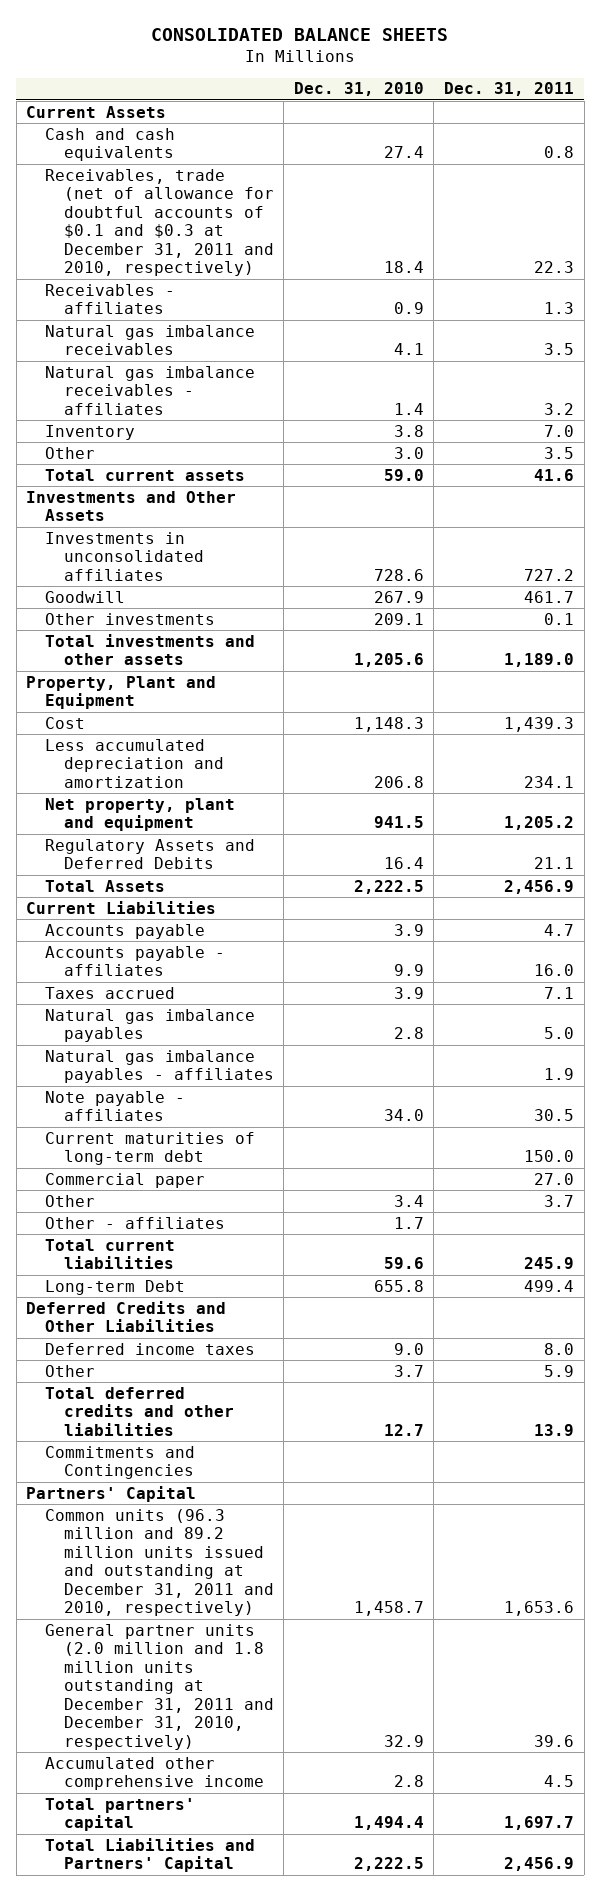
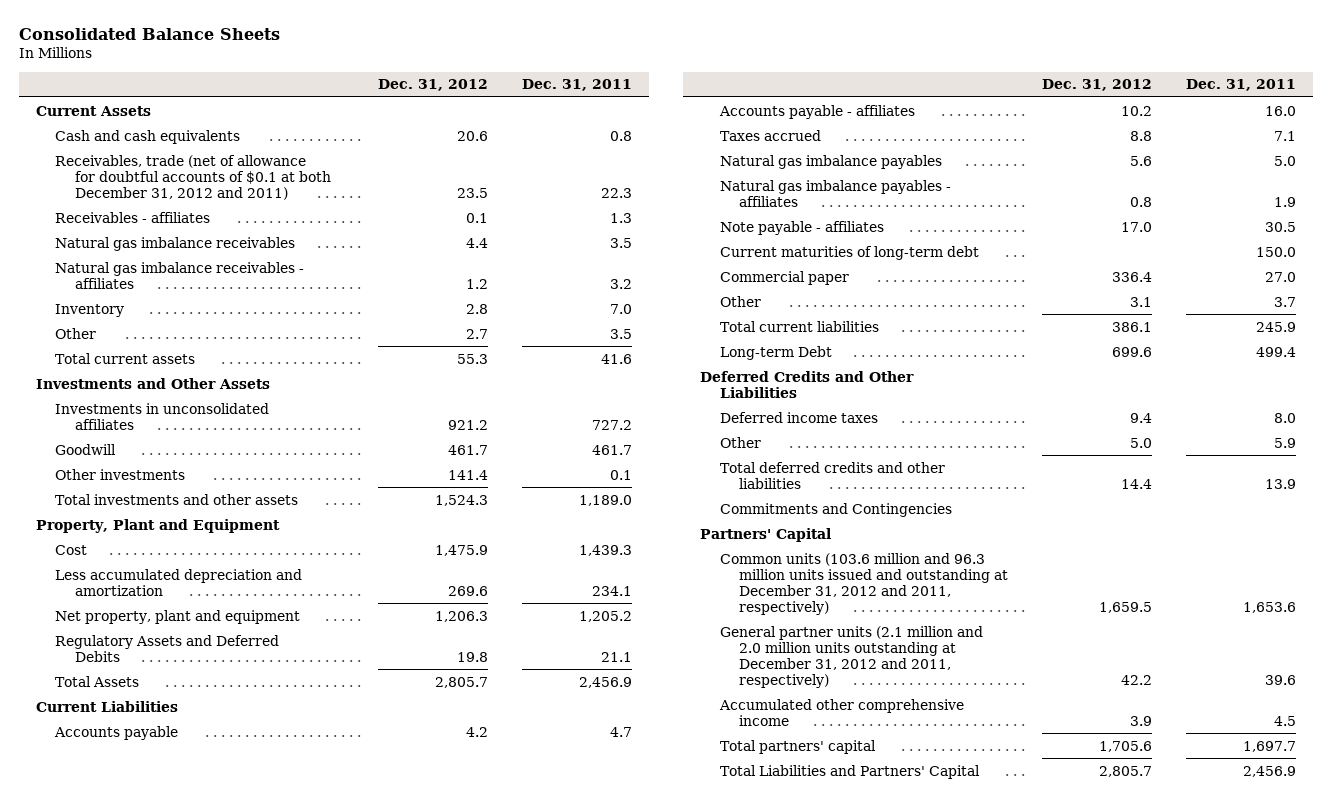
[151,27,449,41] CONSOLIDATED BALANCE SHEETS -> [18,27,280,40] Consolidated Balance Sheets
[293,82,424,97] Dec. 31, 2010 -> none
none -> [377,79,488,92] Dec. 31, 2012
[44,168,274,277] Receivables, trade (net of allowance for doubtful accounts of $0.1 and $0.3 at December 31, 2011 and 2010, respectively) -> [55,154,331,200] Receivables, trade (net of allowance for doubtful accounts of $0.1 at both December 31, 2012 and 2011)
[44,1216,225,1229] Other - affiliates -> none
[44,1508,274,1617] Common units (96.3 million and 89.2 million units issued and outstanding at December 31, 2011 and 2010, respectively) -> [719,552,1009,615] Common units (103.6 million and 96.3 million units issued and outstanding at December 31, 2012 and 2011, respectively)
[44,1623,274,1750] General partner units (2.0 million and 1.8 million units outstanding at December 31, 2011 and December 31, 2010, respectively) -> [719,625,983,688] General partner units (2.1 million and 2.0 million units outstanding at December 31, 2012 and 2011, respectively)

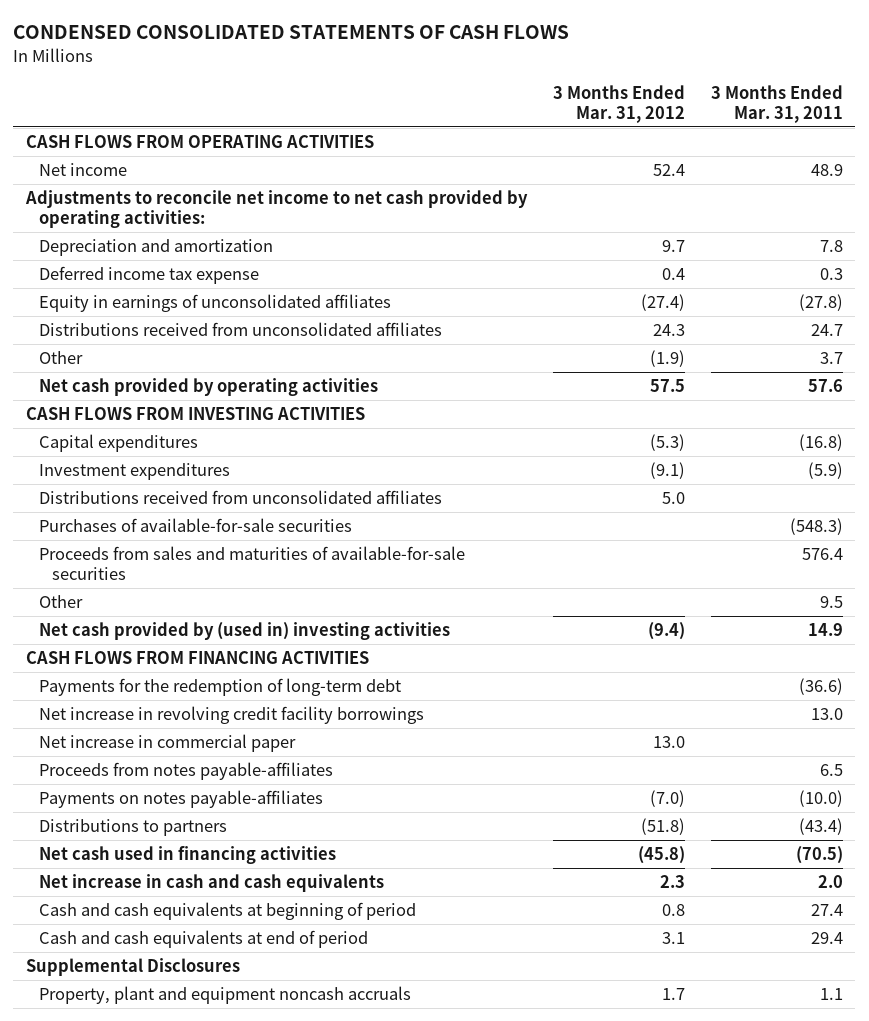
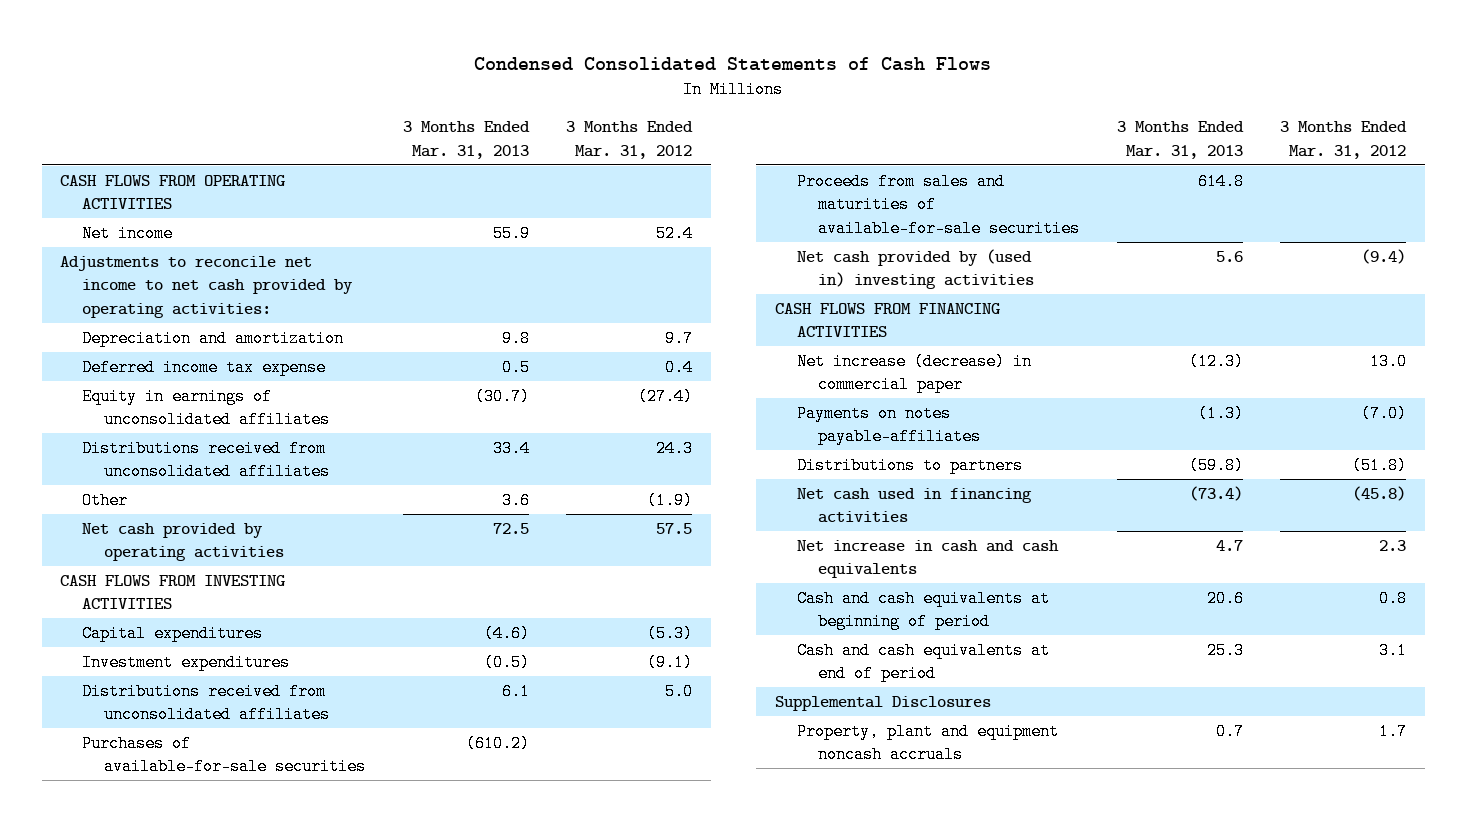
[13,25,570,40] CONDENSED CONSOLIDATED STATEMENTS OF CASH FLOWS -> [474,56,992,71] Condensed Consolidated Statements of Cash Flows
[710,84,843,123] 3 Months Ended Mar. 31, 2011 -> none
none -> [402,121,530,159] 3 Months Ended Mar. 31, 2013
[39,595,84,609] Other -> none
[39,678,402,697] Payments for the redemption of long-term debt -> none
[39,706,425,725] Net increase in revolving credit facility borrowings -> none
[39,762,334,781] Proceeds from notes payable-affiliates -> none
[39,734,297,753] Net increase in commercial paper -> [796,352,1032,394] Net increase (decrease) in commercial paper

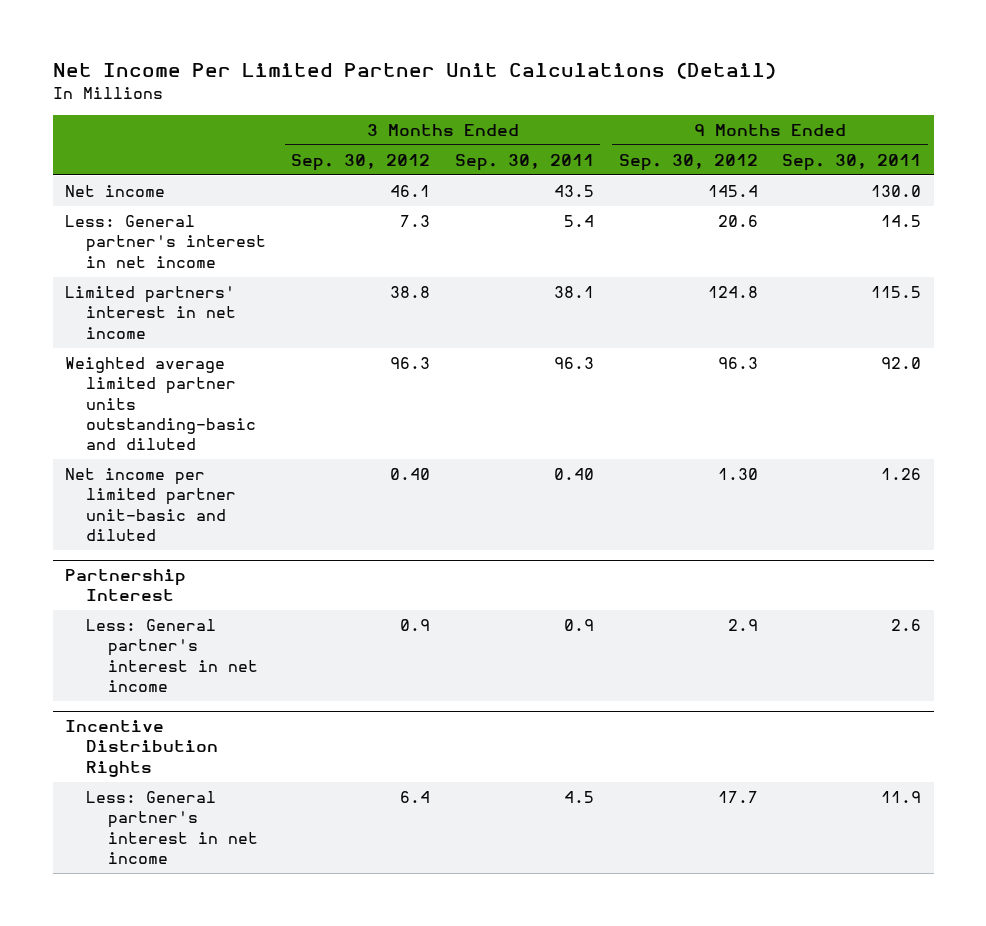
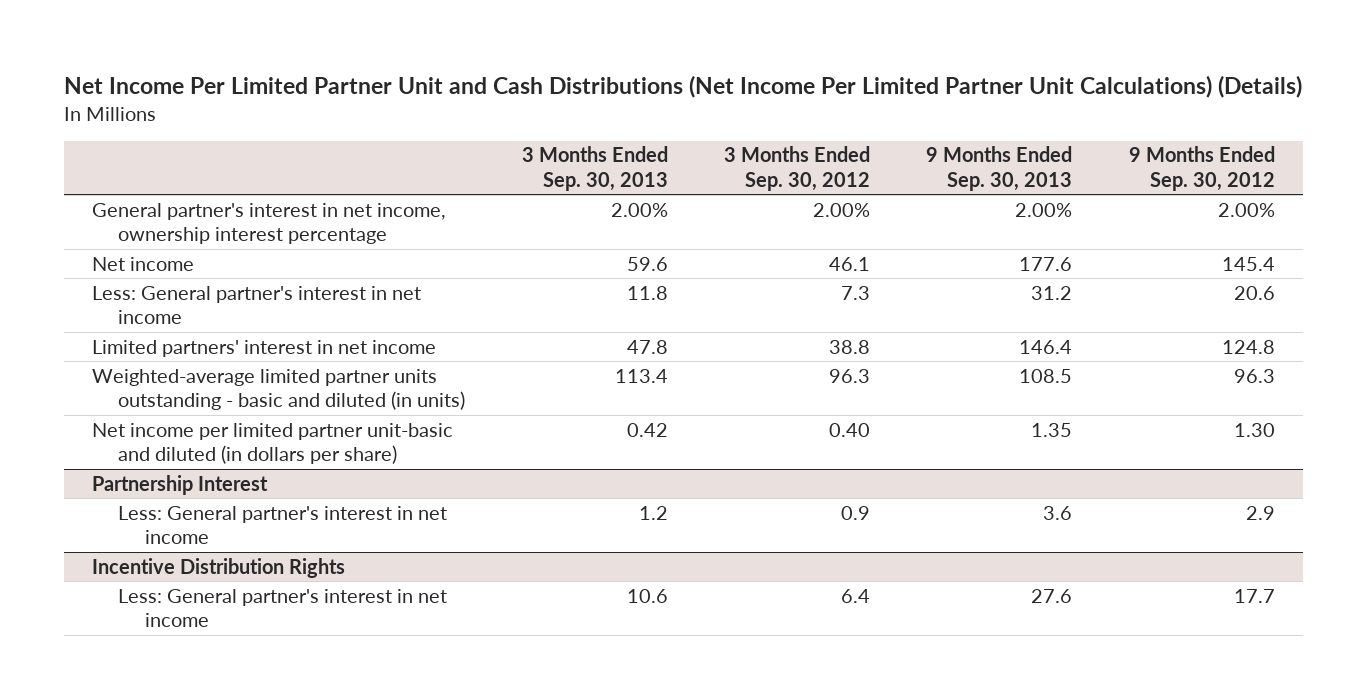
[52,62,776,80] Net Income Per Limited Partner Unit Calculations (Detail) -> [63,75,1302,99] Net Income Per Limited Partner Unit and Cash Distributions (Net Income Per Limited Partner Unit Calculations) (Details)
[454,153,594,171] Sep. 30, 2011 -> none
[782,153,922,171] Sep. 30, 2011 -> none
none -> [521,146,668,191] 3 Months Ended Sep. 30, 2013
none -> [926,146,1073,191] 9 Months Ended Sep. 30, 2013
none -> [91,202,446,245] General partner's interest in net income, ownership interest percentage
[64,357,257,451] Weighted average limited partner units outstanding-basic and diluted -> [91,368,466,411] Weighted-average limited partner units outstanding - basic and diluted (in units)
[64,468,237,541] Net income per limited partner unit-basic and diluted -> [91,422,453,465] Net income per limited partner unit-basic and diluted (in dollars per share)

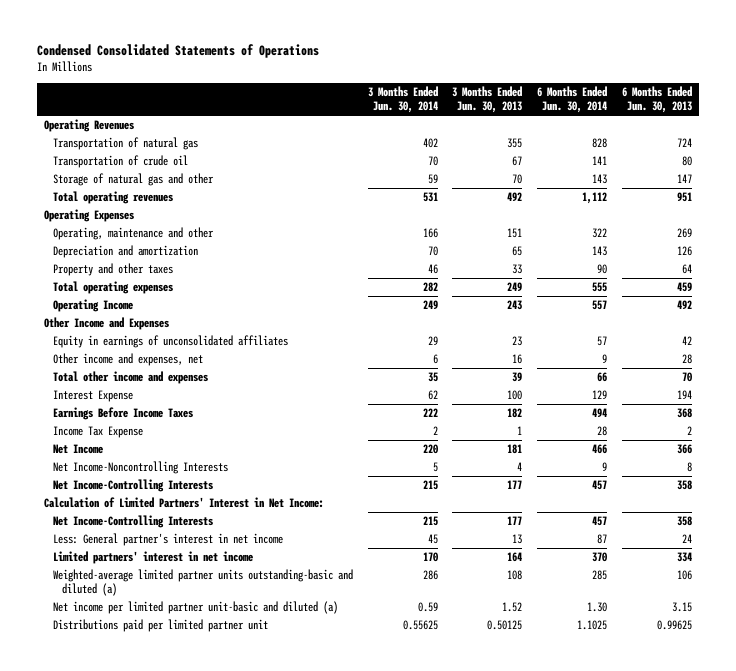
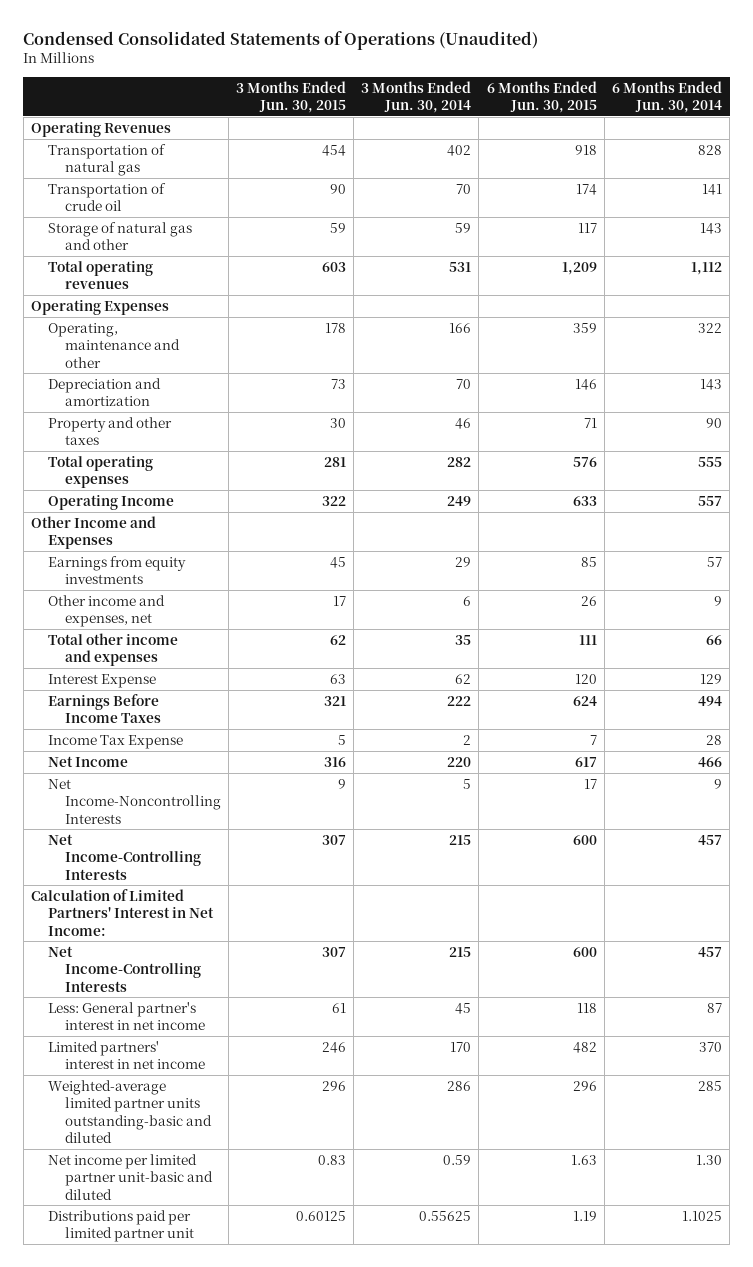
[36,44,319,59] Condensed Consolidated Statements of Operations -> [23,30,539,50] Condensed Consolidated Statements of Operations (Unaudited)
[452,86,523,114] 3 Months Ended Jun. 30, 2013 -> none
[622,86,693,114] 6 Months Ended Jun. 30, 2013 -> none
none -> [236,80,347,114] 3 Months Ended Jun. 30, 2015
none -> [486,80,597,114] 6 Months Ended Jun. 30, 2015
[52,335,288,349] Equity in earnings of unconsolidated affiliates -> [47,555,186,585] Earnings from equity investments
[52,569,353,597] Weighted-average limited partner units outstanding-basic and diluted (a) -> [47,1079,212,1143] Weighted-average limited partner units outstanding-basic and diluted
[52,601,338,615] Net income per limited partner unit-basic and diluted (a) -> [47,1153,213,1200] Net income per limited partner unit-basic and diluted

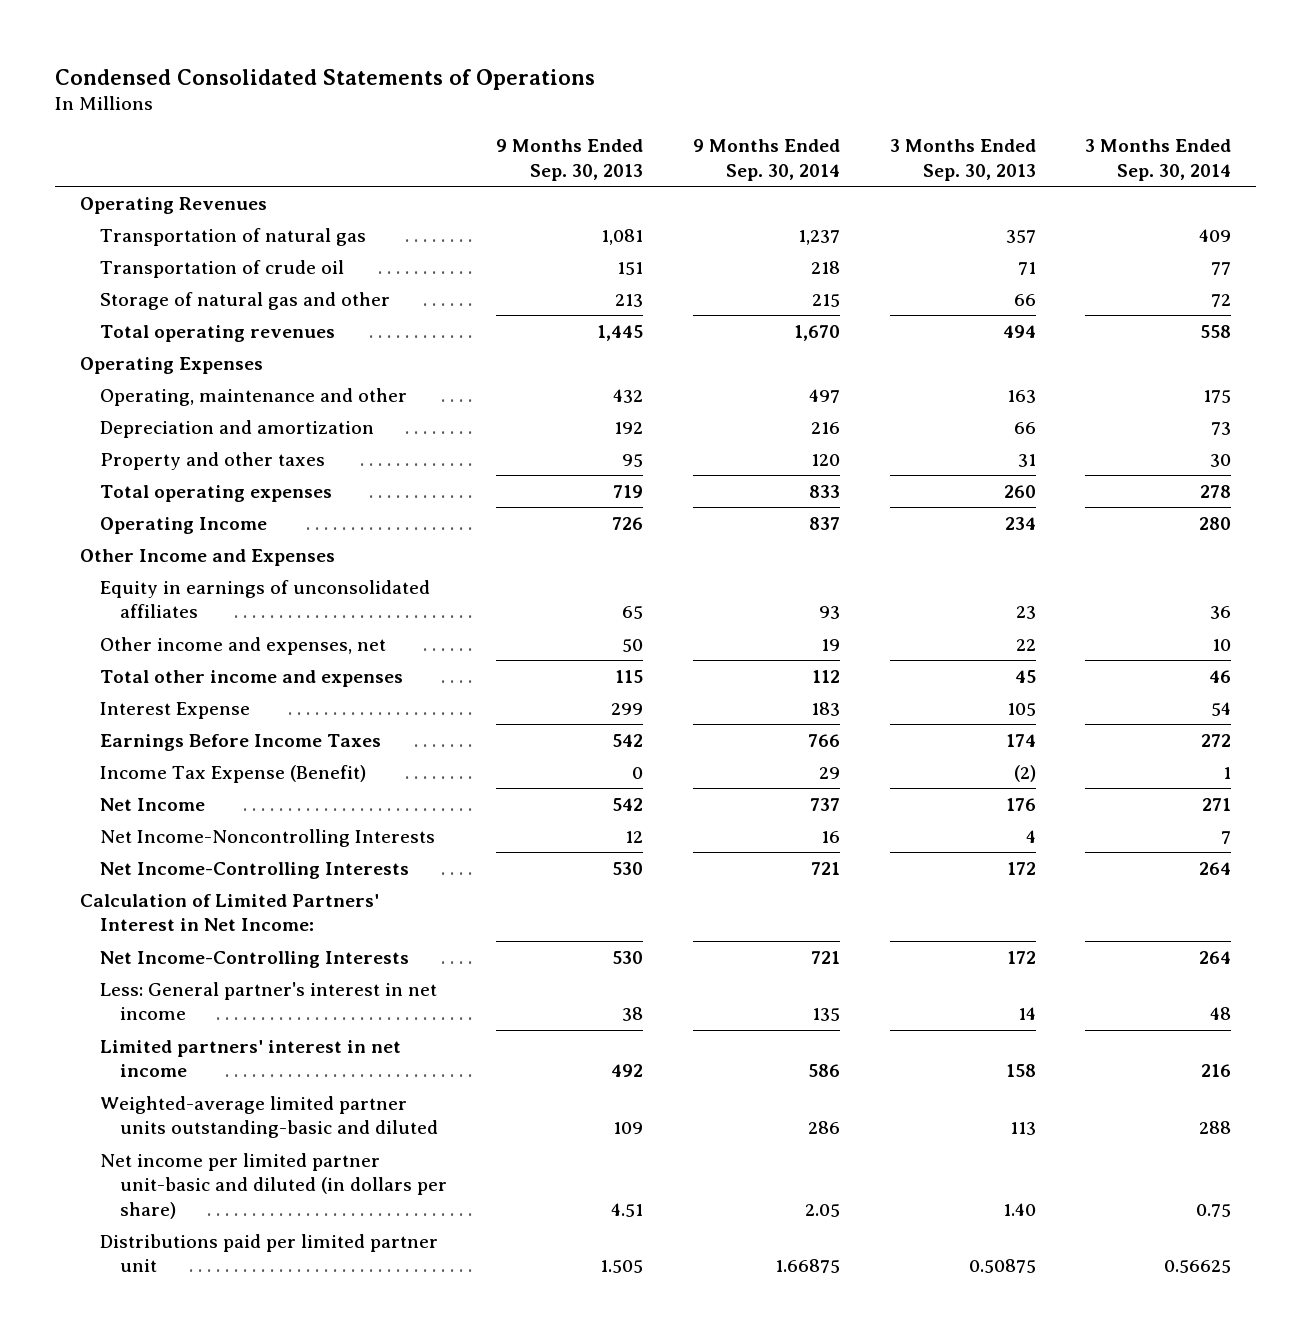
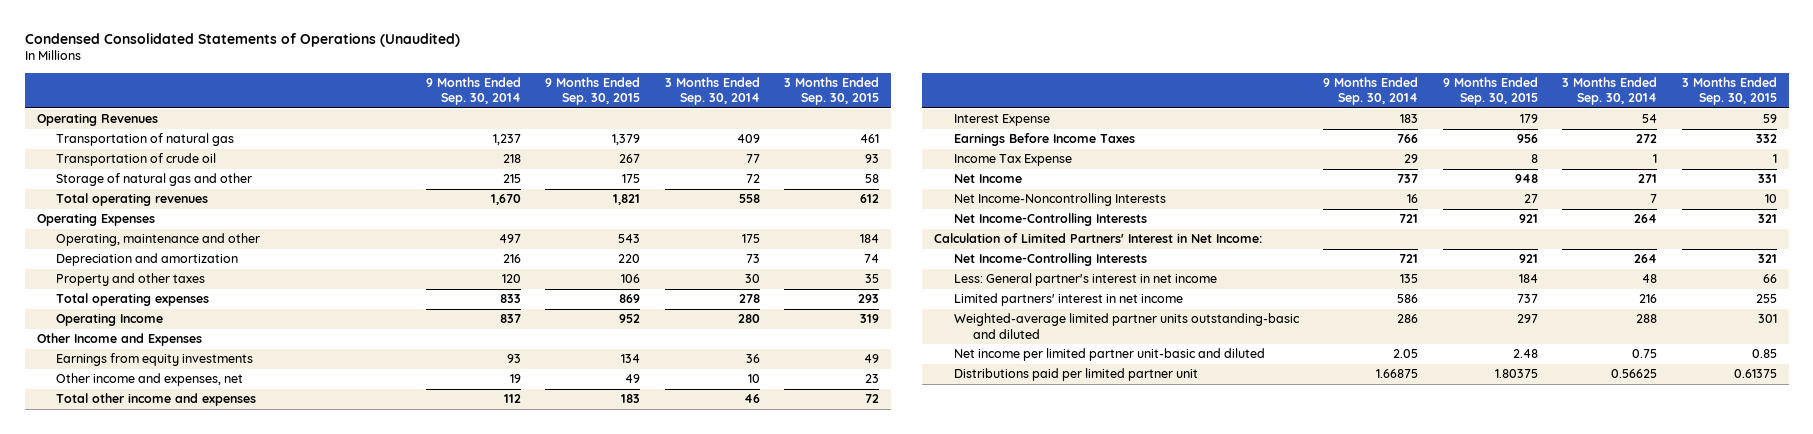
[55,68,596,90] Condensed Consolidated Statements of Operations -> [24,32,460,47] Condensed Consolidated Statements of Operations (Unaudited)
[496,139,644,181] 9 Months Ended Sep. 30, 2013 -> none
[889,139,1036,181] 3 Months Ended Sep. 30, 2013 -> none
none -> [545,76,641,106] 9 Months Ended Sep. 30, 2015
none -> [784,76,880,106] 3 Months Ended Sep. 30, 2015
[99,579,430,619] Equity in earnings of unconsolidated affiliates -> [56,353,254,367] Earnings from equity investments
[99,764,366,783] Income Tax Expense (Benefit) -> [953,154,1072,167] Income Tax Expense
[99,1152,447,1219] Net income per limited partner unit-basic and diluted (in dollars per share) -> [953,348,1265,362] Net income per limited partner unit-basic and diluted

